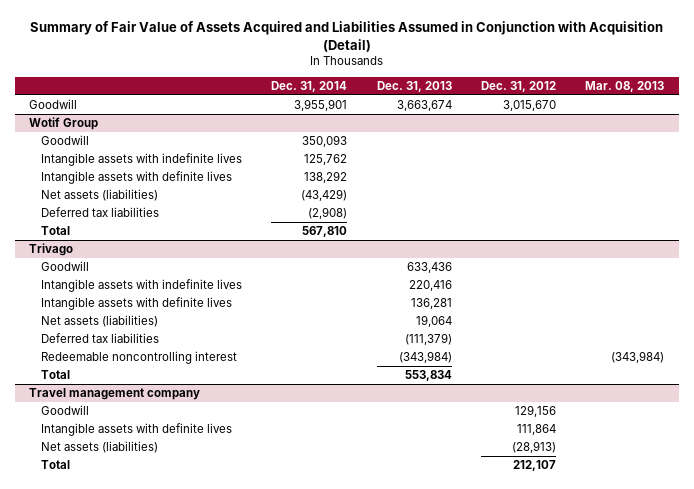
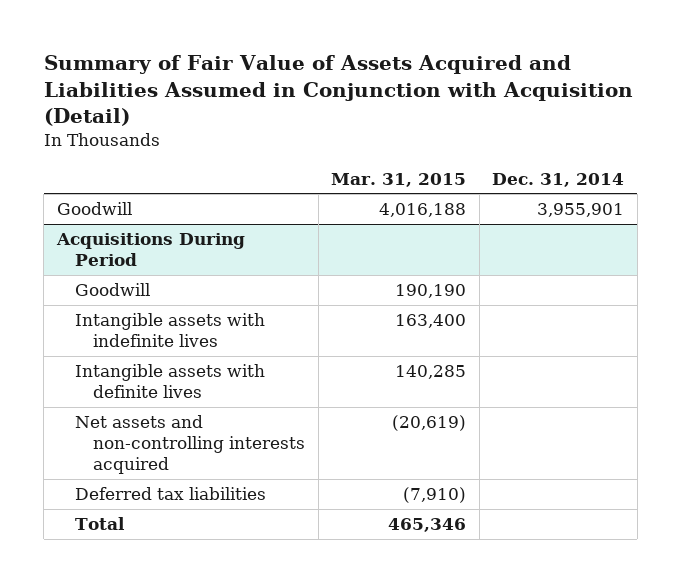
[376,80,452,92] Dec. 31, 2013 -> none
[480,80,556,92] Dec. 31, 2012 -> none
[585,80,665,92] Mar. 08, 2013 -> none
none -> [331,172,467,187] Mar. 31, 2015
[29,117,99,131] Wotif Group -> none
[41,135,90,146] Goodwill -> none
[41,153,243,167] Intangible assets with indefinite lives -> none
[41,171,233,185] Intangible assets with definite lives -> none
[41,189,159,202] Net assets (liabilities) -> none
[41,207,160,218] Deferred tax liabilities -> none
[41,226,71,236] Total -> none
[29,243,74,257] Trivago -> none
[41,261,90,272] Goodwill -> none
[41,279,243,293] Intangible assets with indefinite lives -> none
[41,297,233,311] Intangible assets with definite lives -> none
[41,315,159,328] Net assets (liabilities) -> none
[41,333,160,344] Deferred tax liabilities -> none
[41,351,238,365] Redeemable noncontrolling interest -> none
[41,370,71,380] Total -> none
[29,388,201,401] Travel management company -> none
[41,405,90,416] Goodwill -> none
[41,423,233,437] Intangible assets with definite lives -> none
[41,441,159,454] Net assets (liabilities) -> none
[41,460,71,470] Total -> none
none -> [55,233,245,267] Acquisitions During Period
none -> [75,283,151,297] Goodwill
none -> [75,313,266,348] Intangible assets with indefinite lives
none -> [75,364,266,399] Intangible assets with definite lives
none -> [75,415,306,475] Net assets and non-controlling interests acquired
none -> [75,487,267,501] Deferred tax liabilities
none -> [75,517,126,531] Total

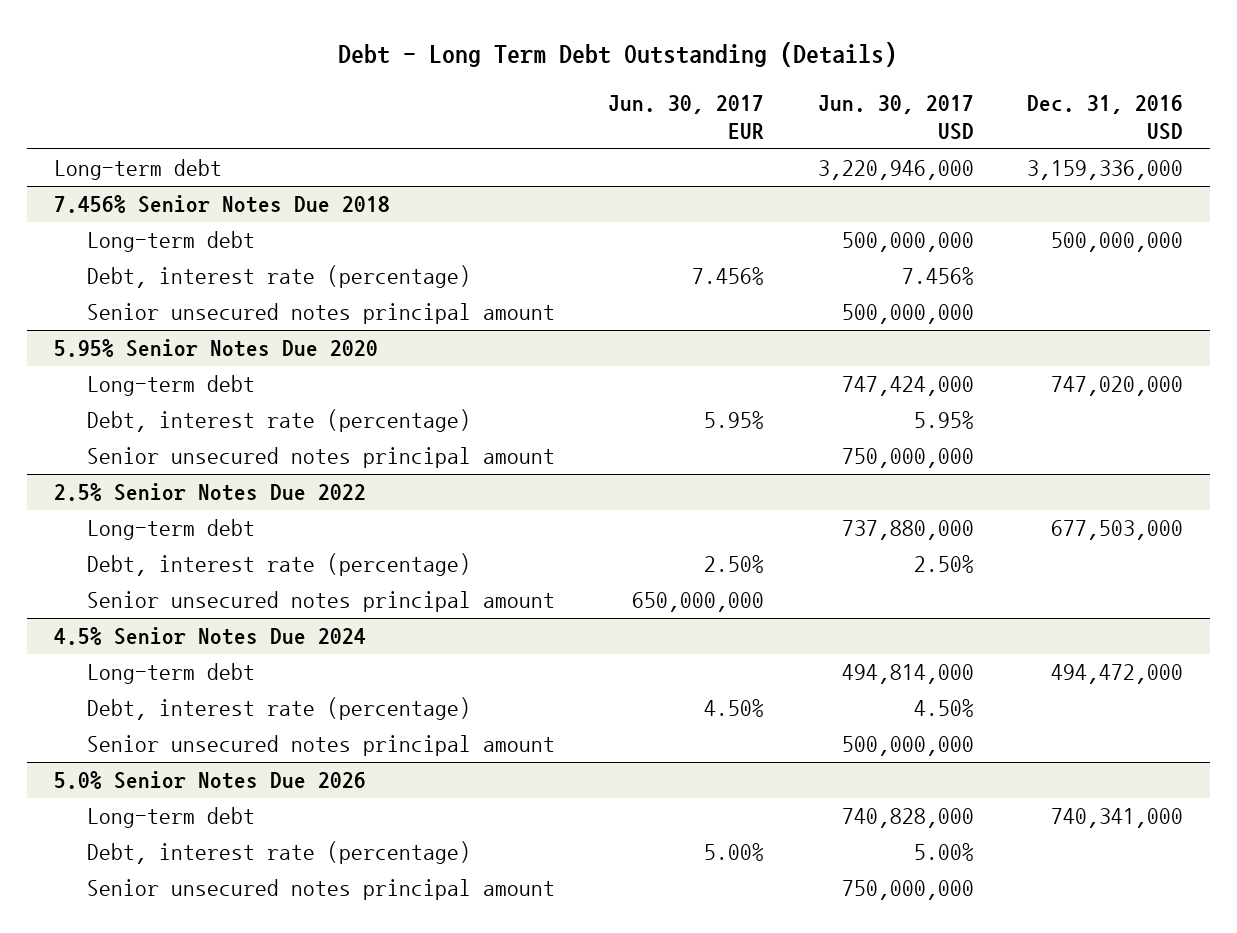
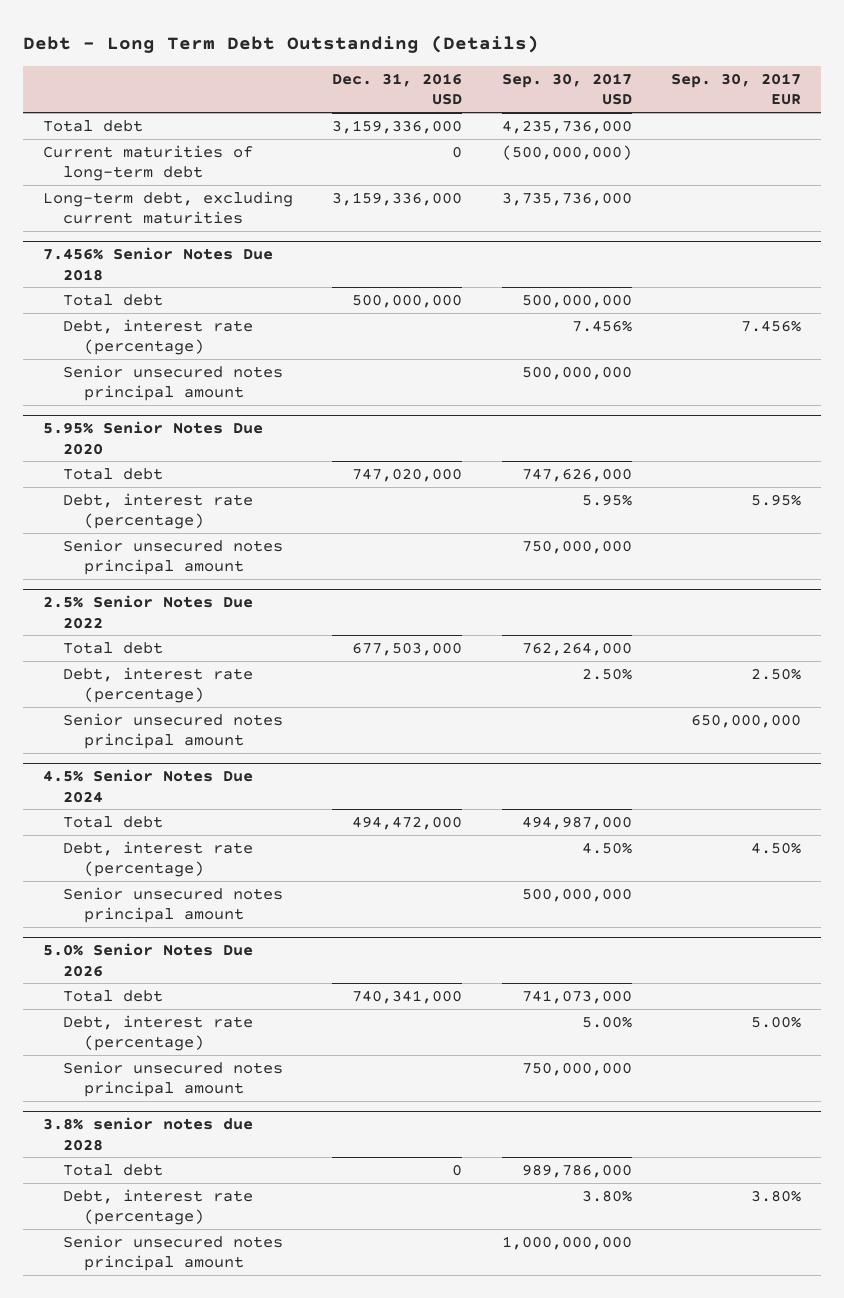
[608,94,765,139] Jun. 30, 2017 EUR -> none
[817,94,974,140] Jun. 30, 2017 USD -> none
none -> [501,72,632,106] Sep. 30, 2017 USD
none -> [671,72,802,106] Sep. 30, 2017 EUR
none -> [42,119,143,132] Total debt
none -> [42,144,253,182] Current maturities of long-term debt
[53,159,222,181] Long-term debt -> [42,190,293,225] Long-term debt, excluding current maturities
[86,231,255,253] Long-term debt -> none
none -> [63,293,164,306] Total debt
[86,375,255,397] Long-term debt -> [63,467,164,480] Total debt
[86,519,255,541] Long-term debt -> [63,641,164,654] Total debt
[86,663,255,685] Long-term debt -> [63,815,164,828] Total debt
[86,807,255,829] Long-term debt -> [63,989,164,1002] Total debt
none -> [42,1117,253,1151] 3.8% senior notes due 2028
none -> [63,1163,164,1176] Total debt
none -> [63,1188,254,1226] Debt, interest rate (percentage)
none -> [63,1234,284,1272] Senior unsecured notes principal amount

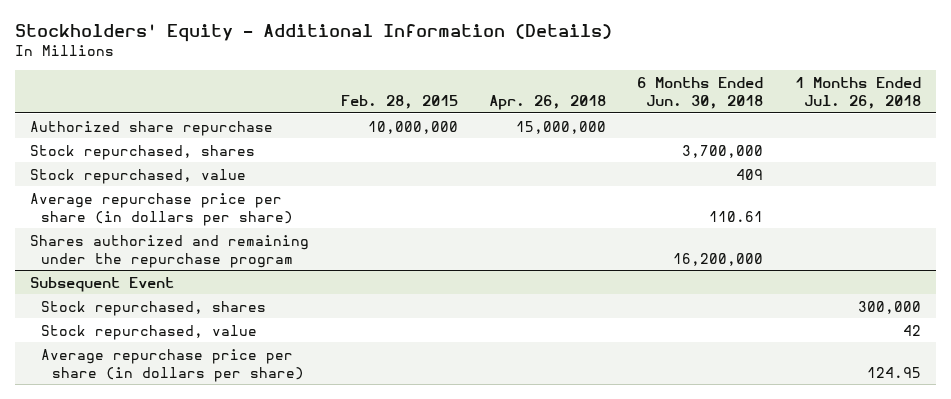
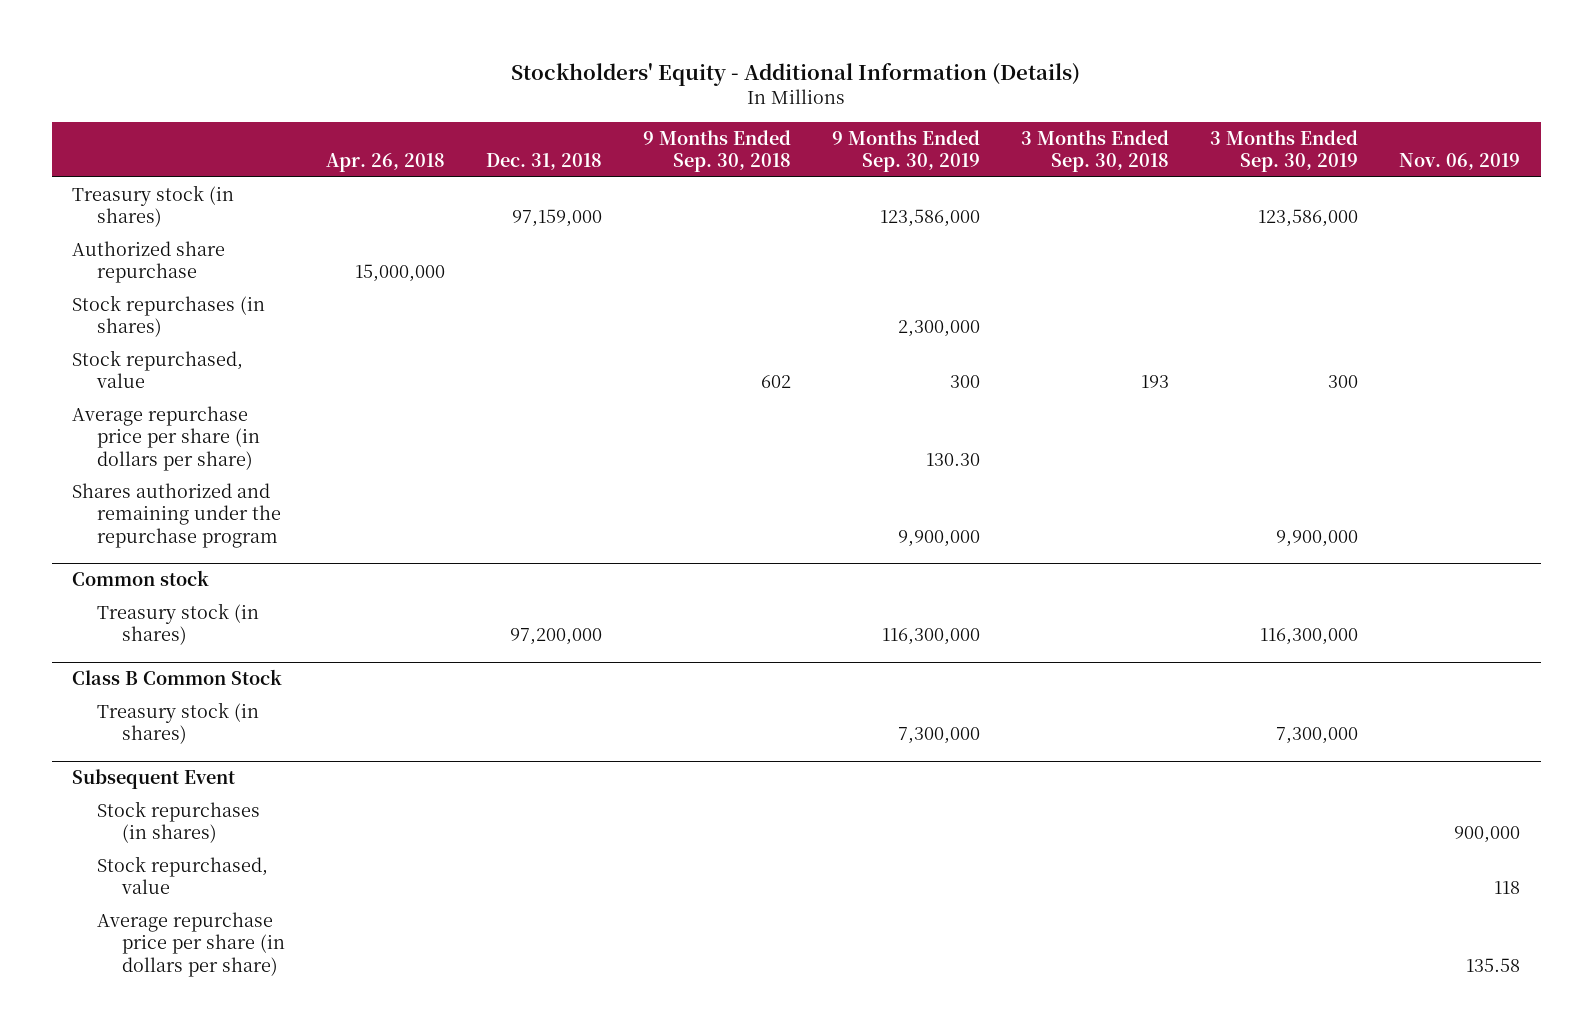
[340,94,458,109] Feb. 28, 2015 -> none
[637,76,764,109] 6 Months Ended Jun. 30, 2018 -> none
[794,76,921,109] 1 Months Ended Jul. 26, 2018 -> none
none -> [486,152,603,170] Dec. 31, 2018
none -> [643,129,792,172] 9 Months Ended Sep. 30, 2018
none -> [832,129,981,172] 9 Months Ended Sep. 30, 2019
none -> [1021,129,1170,172] 3 Months Ended Sep. 30, 2018
none -> [1210,129,1359,172] 3 Months Ended Sep. 30, 2019
none -> [1399,152,1521,170] Nov. 06, 2019
none -> [72,184,235,228] Treasury stock (in shares)
[30,144,256,160] Stock repurchased, shares -> [72,294,266,338] Stock repurchases (in shares)
none -> [72,570,210,587] Common stock
none -> [97,602,260,646] Treasury stock (in shares)
none -> [72,669,283,686] Class B Common Stock
none -> [97,701,260,745] Treasury stock (in shares)
[41,300,267,316] Stock repurchased, shares -> [97,800,261,844] Stock repurchases (in shares)

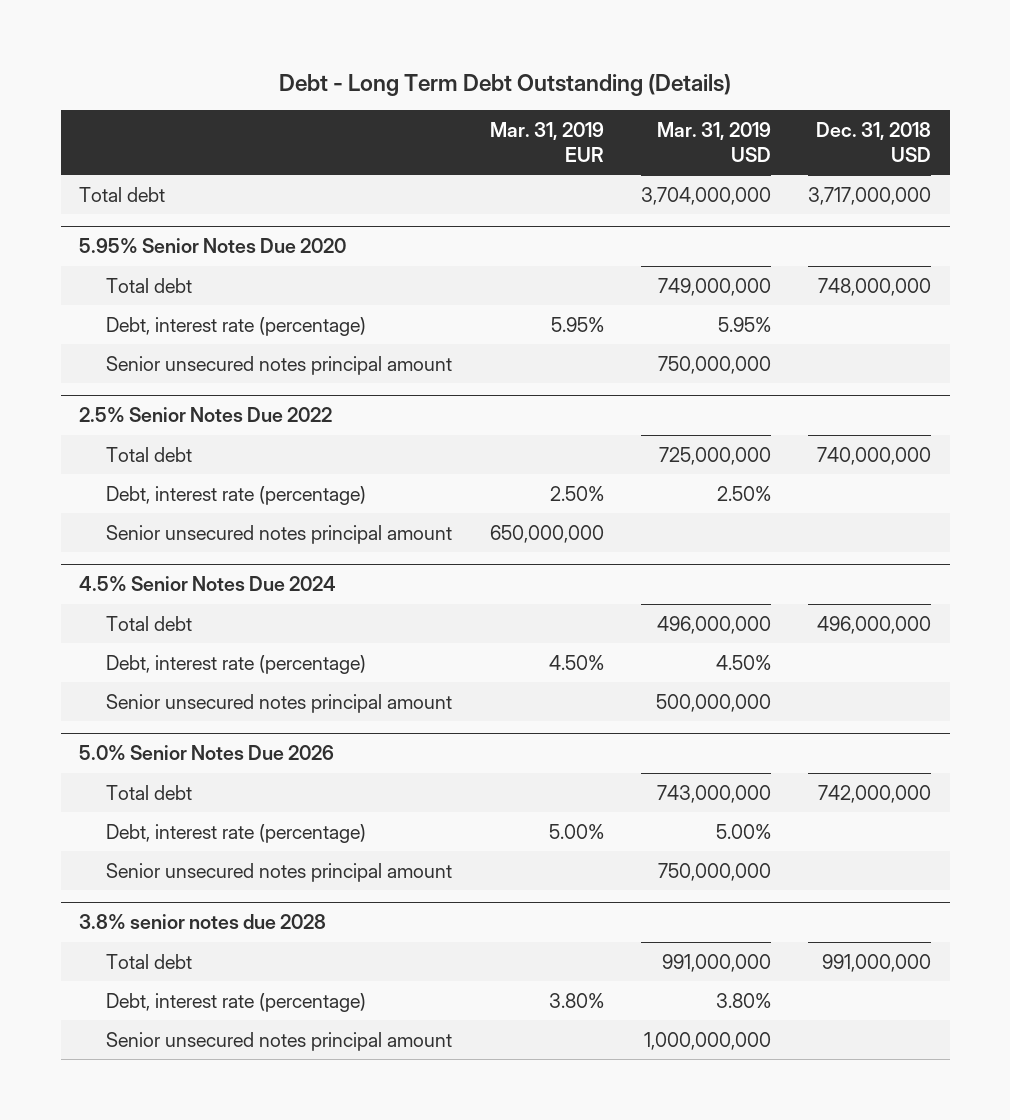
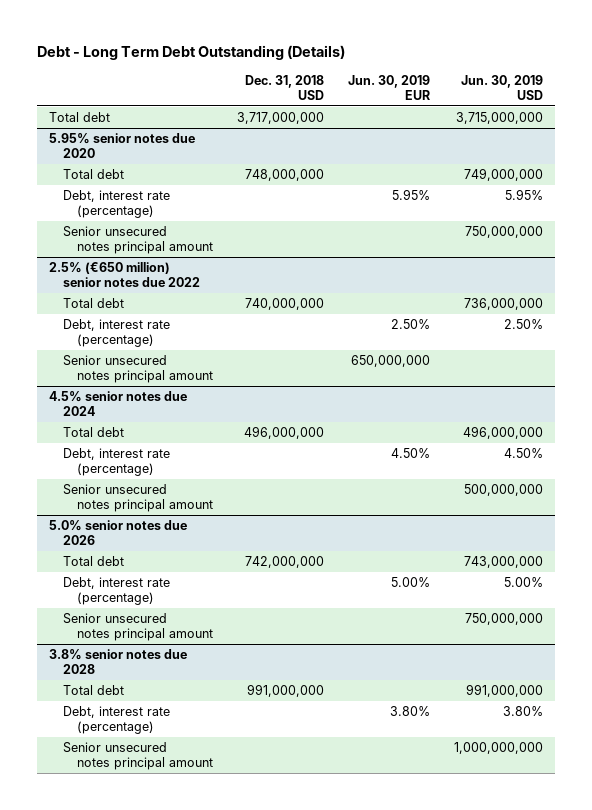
[489,121,604,162] Mar. 31, 2019 EUR -> none
[656,121,771,162] Mar. 31, 2019 USD -> none
none -> [347,75,430,100] Jun. 30, 2019 EUR
none -> [460,75,543,100] Jun. 30, 2019 USD
[79,238,347,254] 5.95% Senior Notes Due 2020 -> [49,133,196,158] 5.95% senior notes due 2020
[79,407,333,423] 2.5% Senior Notes Due 2022 -> [49,262,201,287] 2.5% (€650 million) senior notes due 2022
[79,576,337,592] 4.5% Senior Notes Due 2024 -> [49,391,188,416] 4.5% senior notes due 2024
[79,745,335,761] 5.0% Senior Notes Due 2026 -> [49,520,188,545] 5.0% senior notes due 2026

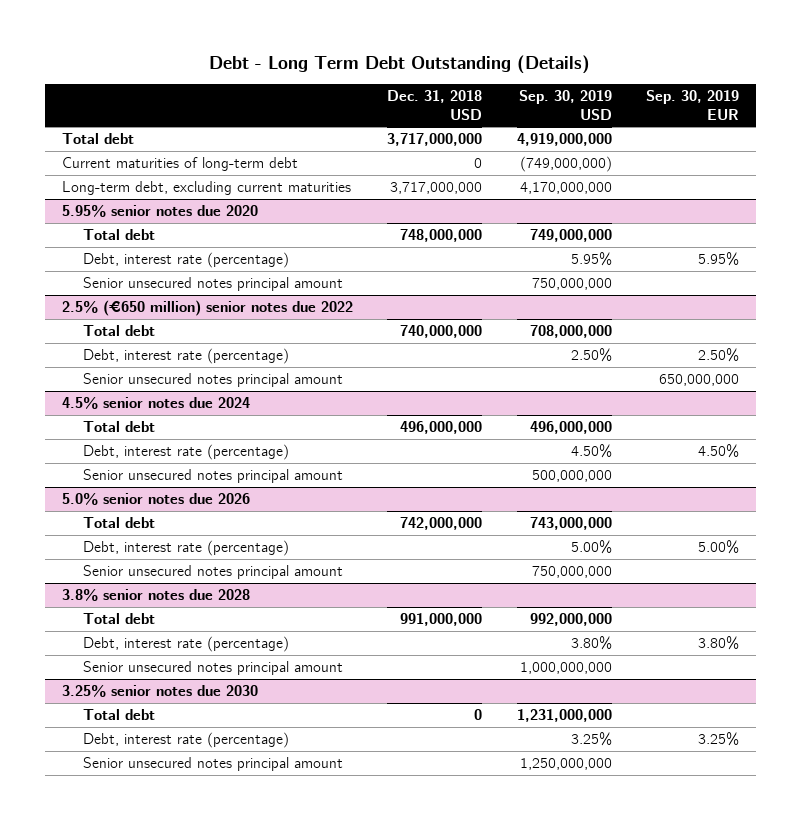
[347,75,430,100] Jun. 30, 2019 EUR -> none
[460,75,543,100] Jun. 30, 2019 USD -> none
none -> [518,90,612,120] Sep. 30, 2019 USD
none -> [645,90,739,120] Sep. 30, 2019 EUR
none -> [62,157,299,172] Current maturities of long-term debt
none -> [62,181,352,196] Long-term debt, excluding current maturities
none -> [62,685,259,698] 3.25% senior notes due 2030
none -> [82,709,155,721] Total debt
none -> [82,732,289,749] Debt, interest rate (percentage)
none -> [82,757,343,772] Senior unsecured notes principal amount

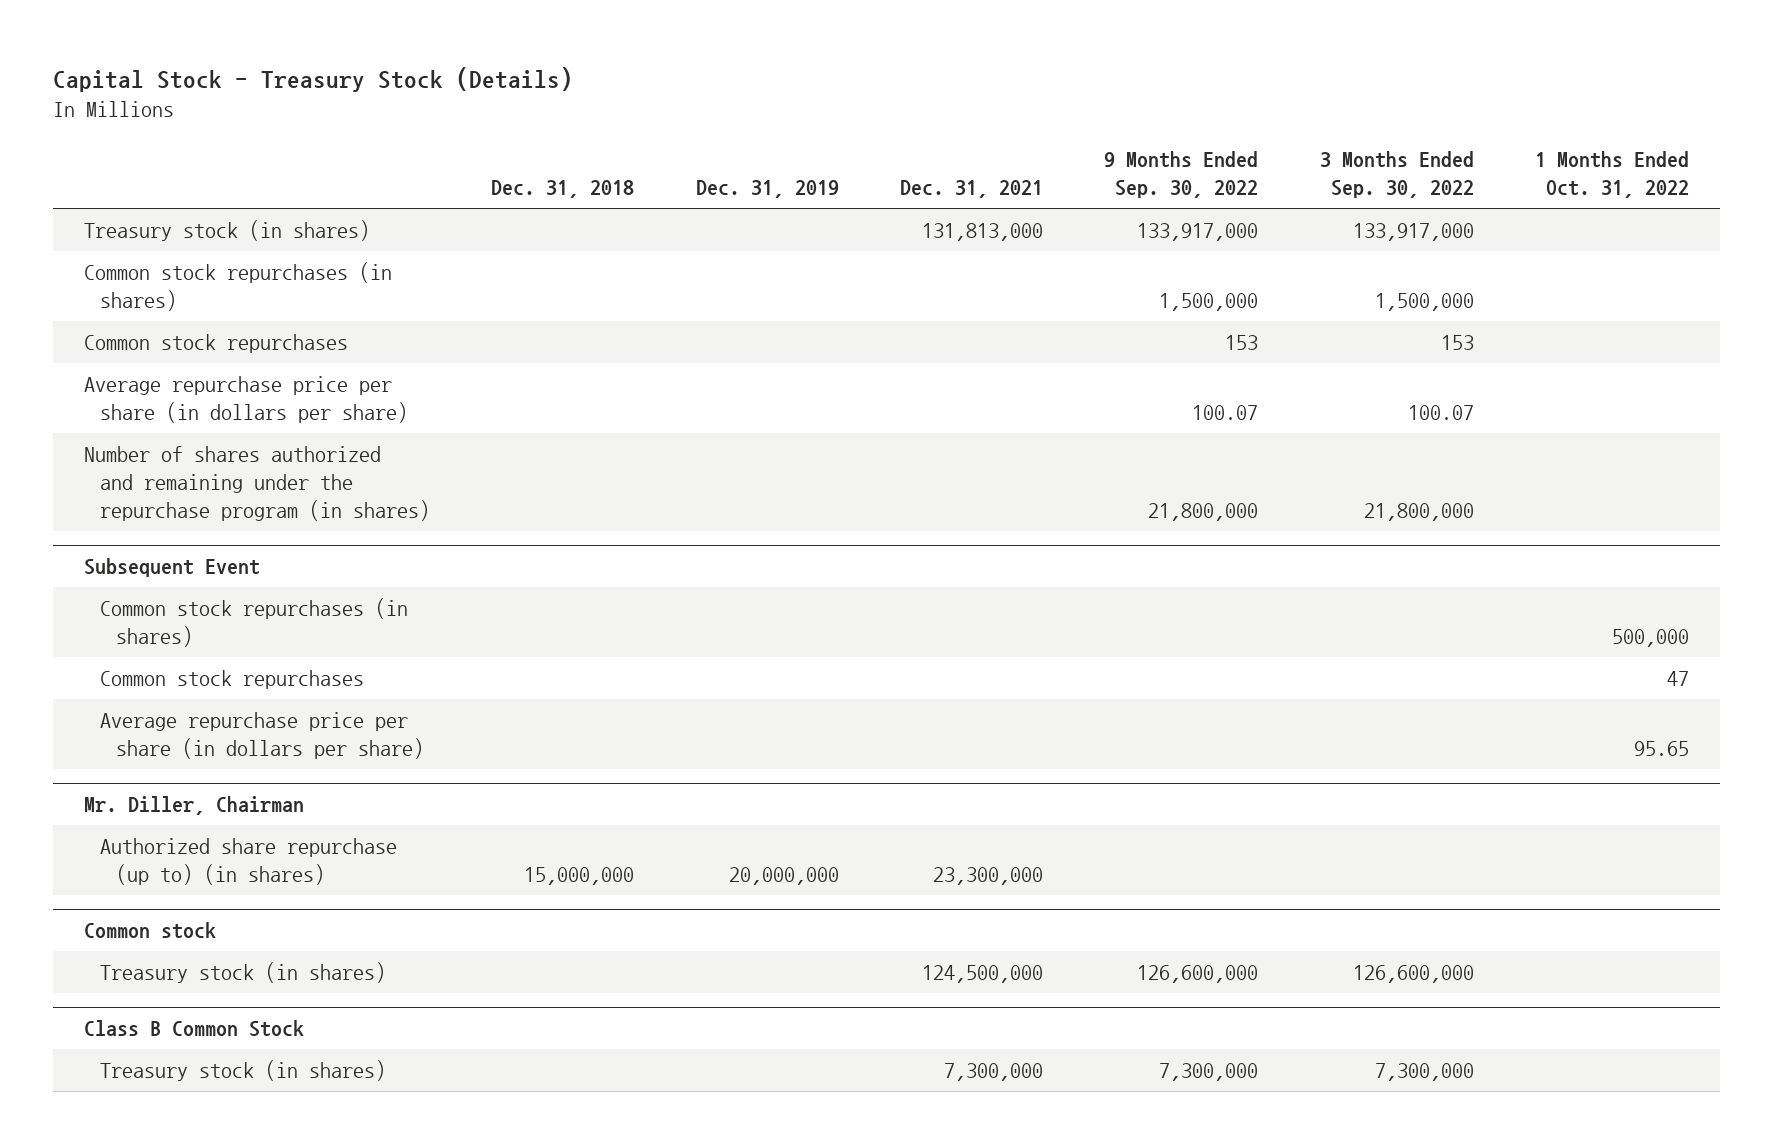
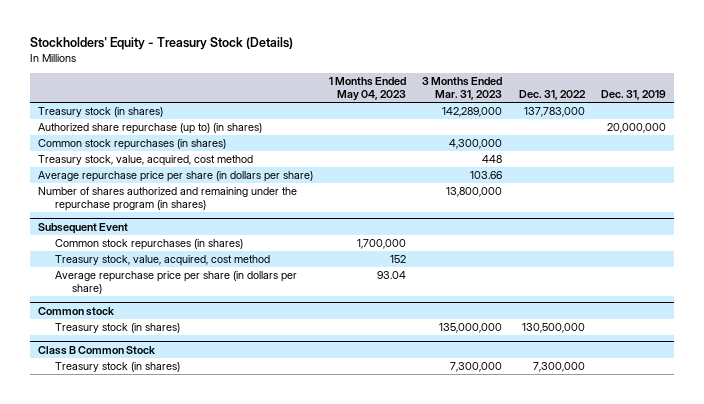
[53,67,574,93] Capital Stock - Treasury Stock (Details) -> [29,36,293,50] Stockholders' Equity - Treasury Stock (Details)
[491,180,635,199] Dec. 31, 2018 -> none
[900,180,1044,199] Dec. 31, 2021 -> none
[1104,150,1259,199] 9 Months Ended Sep. 30, 2022 -> none
[1319,150,1474,199] 3 Months Ended Sep. 30, 2022 -> none
[1535,150,1690,199] 1 Months Ended Oct. 31, 2022 -> none
none -> [329,76,407,102] 1 Months Ended May 04, 2023
none -> [422,76,503,101] 3 Months Ended Mar. 31, 2023
none -> [518,90,586,101] Dec. 31, 2022
none -> [37,123,262,135] Authorized share repurchase (up to) (in shares)
[83,333,348,353] Common stock repurchases -> [37,155,253,167] Treasury stock, value, acquired, cost method
[99,669,364,689] Common stock repurchases -> [55,255,271,267] Treasury stock, value, acquired, cost method
[83,795,304,815] Mr. Diller, Chairman -> none
[99,837,397,886] Authorized share repurchase (up to) (in shares) -> none

